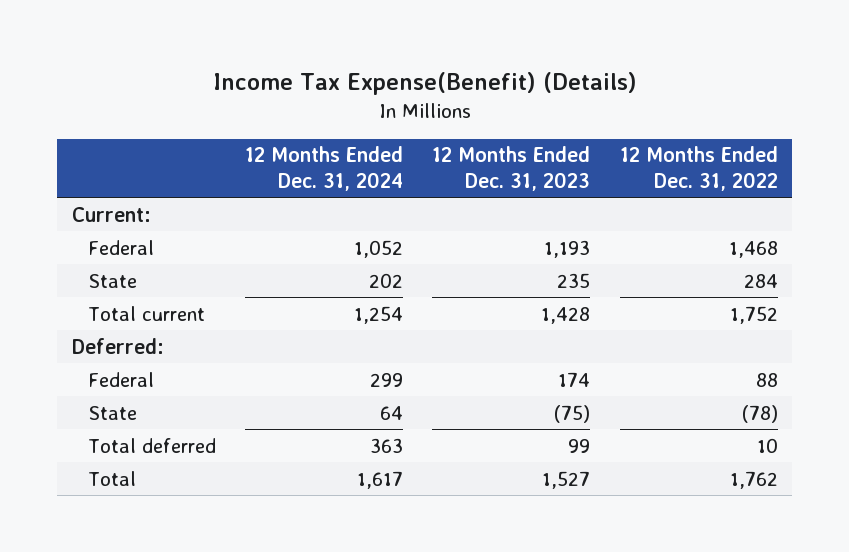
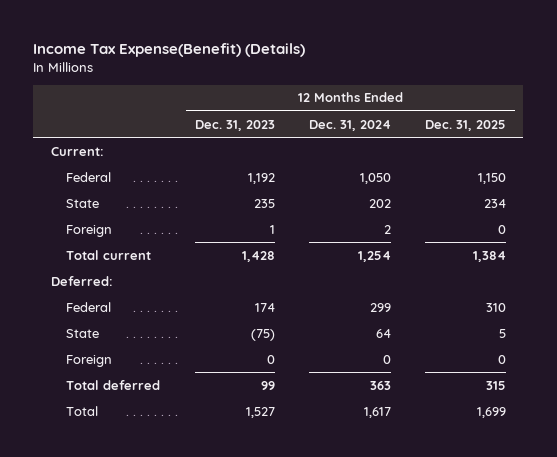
[619,146,778,192] 12 Months Ended Dec. 31, 2022 -> none
none -> [425,119,507,131] Dec. 31, 2025
[354,239,404,258] 1,052 -> [360,172,392,184] 1,050
[544,239,591,258] 1,193 -> [247,172,275,184] 1,192
none -> [66,224,113,237] Foreign
none -> [66,354,113,367] Foreign

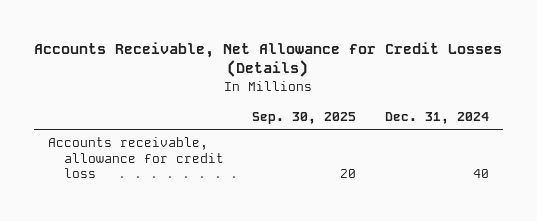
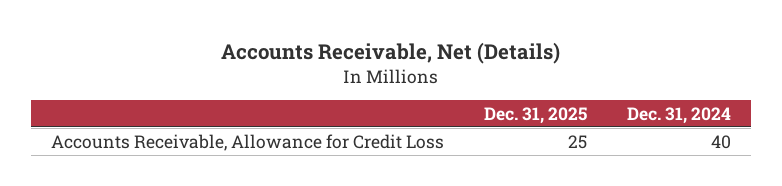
[34,41,503,78] Accounts Receivable, Net Allowance for Credit Losses (Details) -> [221,41,561,64] Accounts Receivable, Net (Details)
[252,111,357,124] Sep. 30, 2025 -> none
none -> [484,107,588,125] Dec. 31, 2025
[48,137,224,179] Accounts receivable, allowance for credit loss -> [51,133,445,151] Accounts Receivable, Allowance for Credit Loss

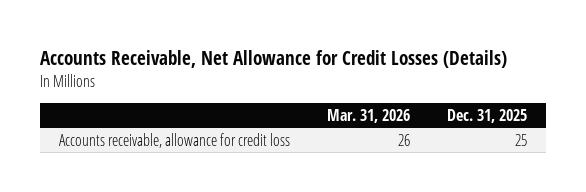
[221,41,561,64] Accounts Receivable, Net (Details) -> [40,50,508,69] Accounts Receivable, Net Allowance for Credit Losses (Details)
[627,107,732,125] Dec. 31, 2024 -> none
none -> [327,108,411,123] Mar. 31, 2026
[51,133,445,151] Accounts Receivable, Allowance for Credit Loss -> [58,132,290,148] Accounts receivable, allowance for credit loss

